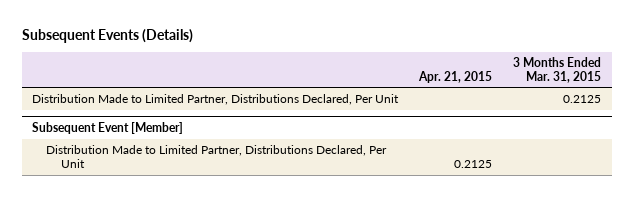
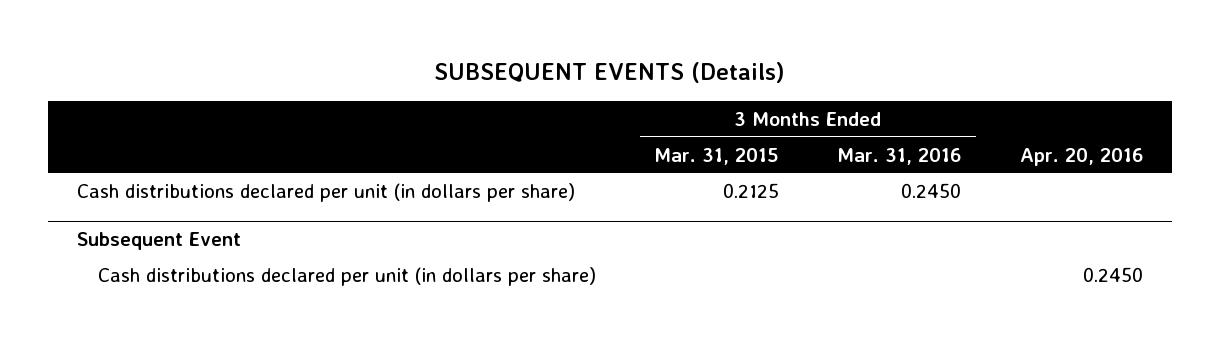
[21,28,193,43] Subsequent Events (Details) -> [433,61,785,83] SUBSEQUENT EVENTS (Details)
[418,70,493,83] Apr. 21, 2015 -> none
none -> [837,147,962,165] Mar. 31, 2016
none -> [1019,147,1143,166] Apr. 20, 2016
[32,94,400,106] Distribution Made to Limited Partner, Distributions Declared, Per Unit -> [76,183,575,203] Cash distributions declared per unit (in dollars per share)
[32,122,184,135] Subsequent Event [Member] -> [76,232,241,251] Subsequent Event
[46,145,388,169] Distribution Made to Limited Partner, Distributions Declared, Per Unit -> [97,267,596,287] Cash distributions declared per unit (in dollars per share)

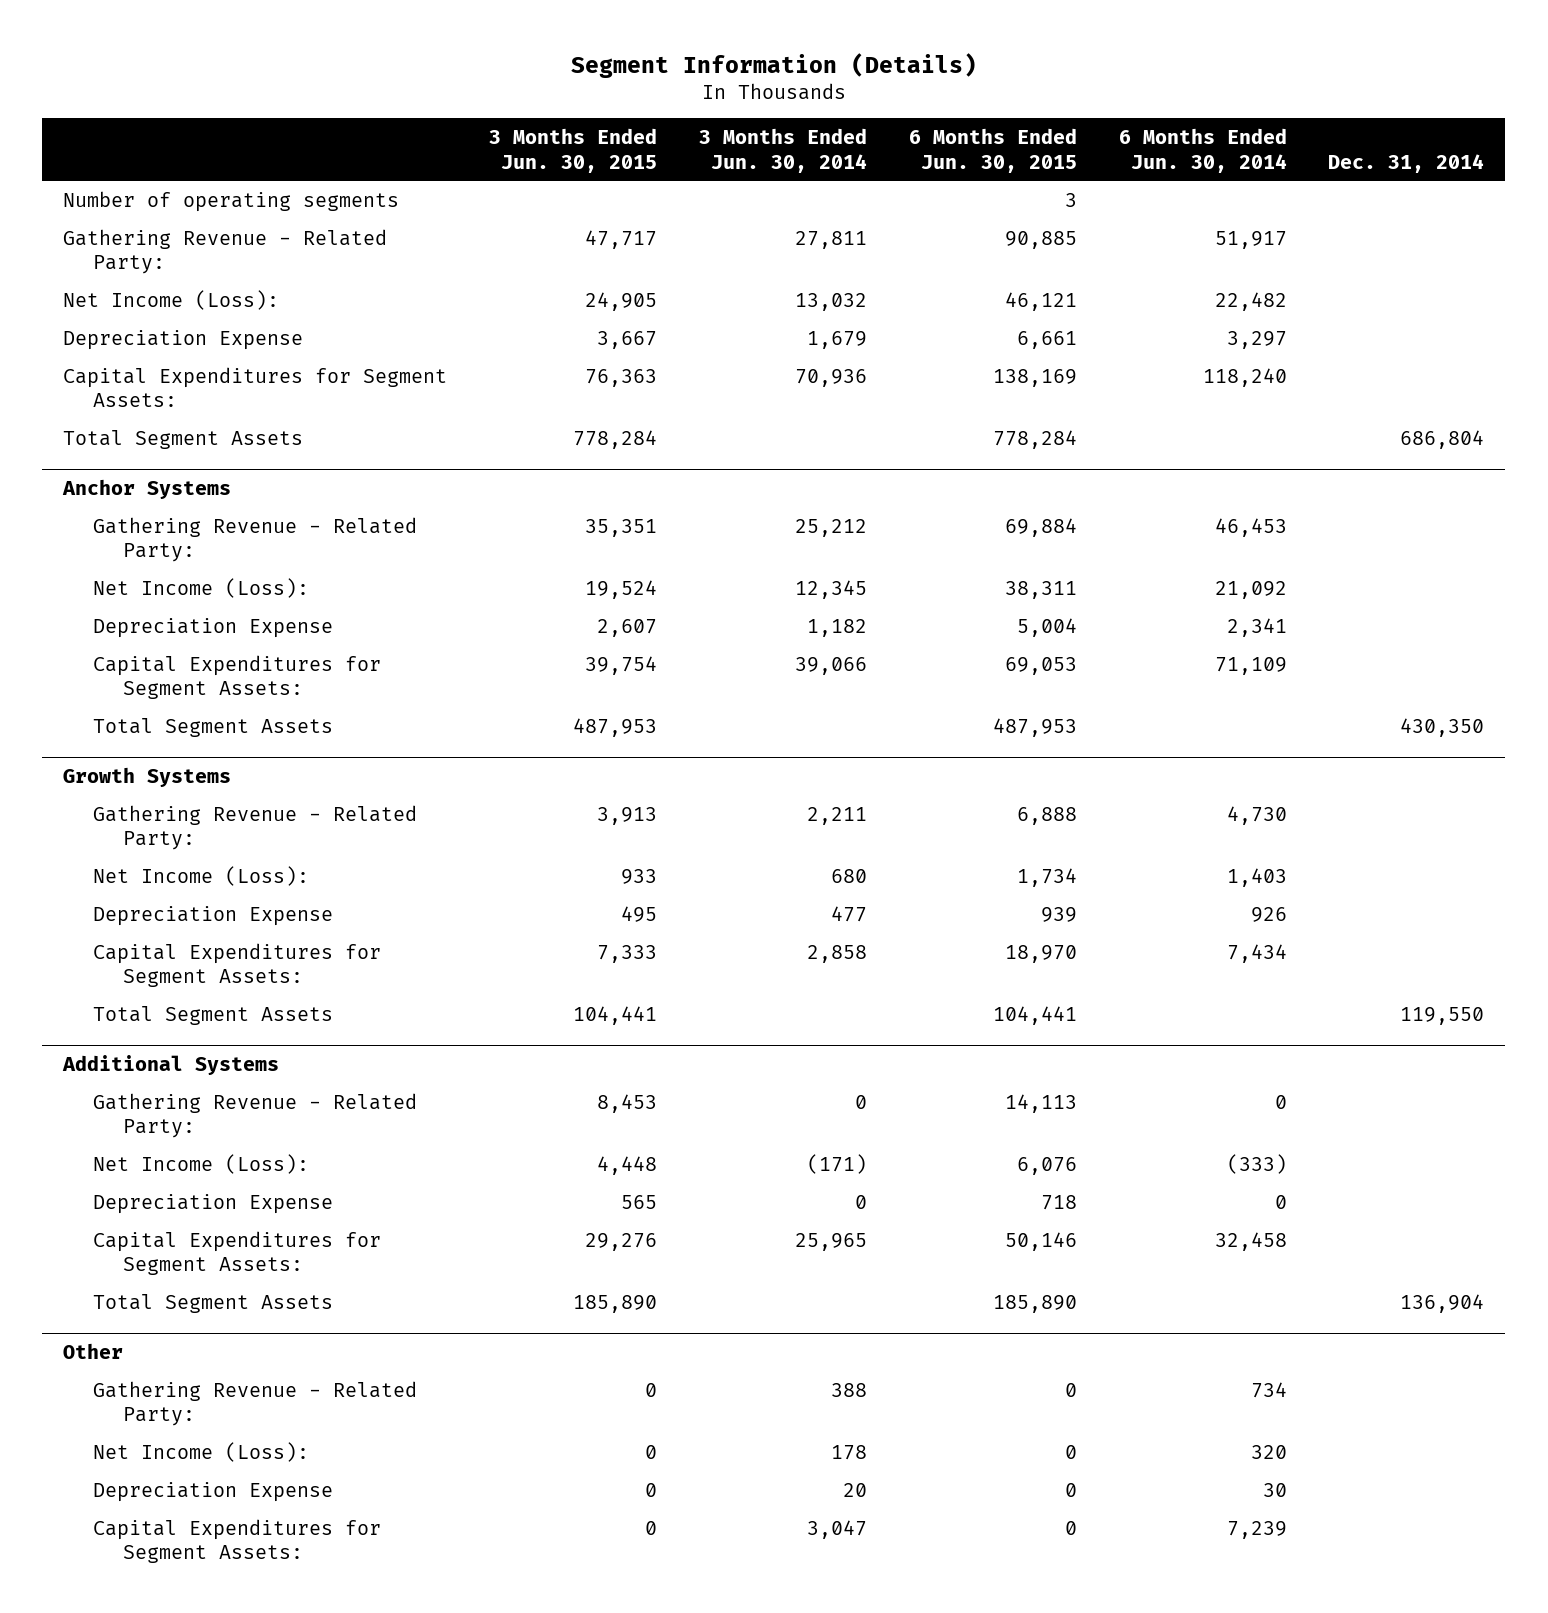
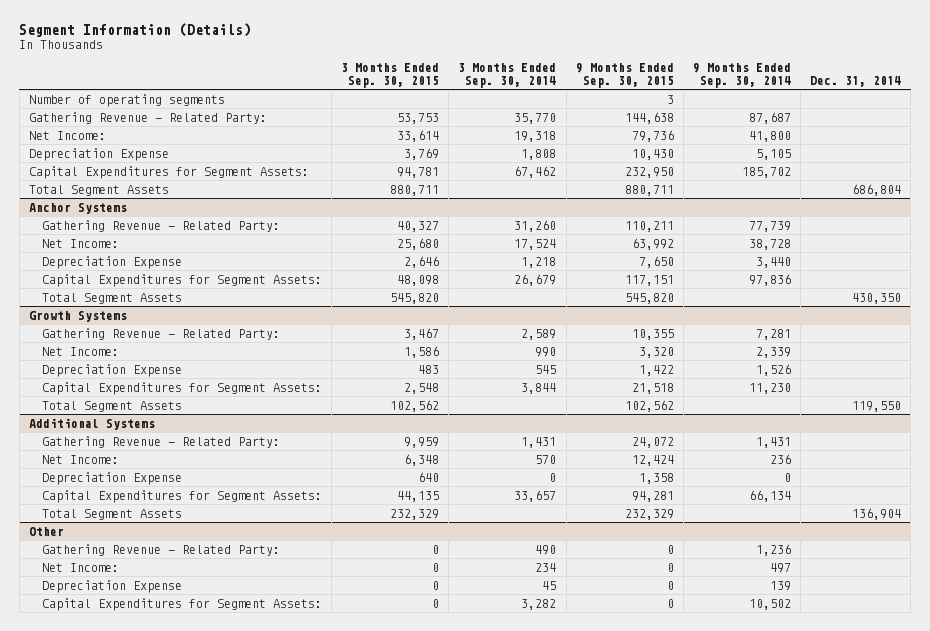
[489,128,658,173] 3 Months Ended Jun. 30, 2015 -> none
[698,128,867,173] 3 Months Ended Jun. 30, 2014 -> none
[908,128,1077,173] 6 Months Ended Jun. 30, 2015 -> none
[1118,128,1287,173] 6 Months Ended Jun. 30, 2014 -> none
none -> [341,63,440,88] 3 Months Ended Sep. 30, 2015
none -> [458,63,557,88] 3 Months Ended Sep. 30, 2014
none -> [575,63,674,88] 9 Months Ended Sep. 30, 2015
none -> [692,63,791,88] 9 Months Ended Sep. 30, 2014
[63,289,280,310] Net Income (Loss): -> [28,130,106,140] Net Income:
[93,577,310,598] Net Income (Loss): -> [41,238,119,248] Net Income:
[93,865,310,886] Net Income (Loss): -> [41,346,119,356] Net Income:
[93,1153,310,1174] Net Income (Loss): -> [41,454,119,464] Net Income:
[93,1441,310,1462] Net Income (Loss): -> [41,562,119,572] Net Income:

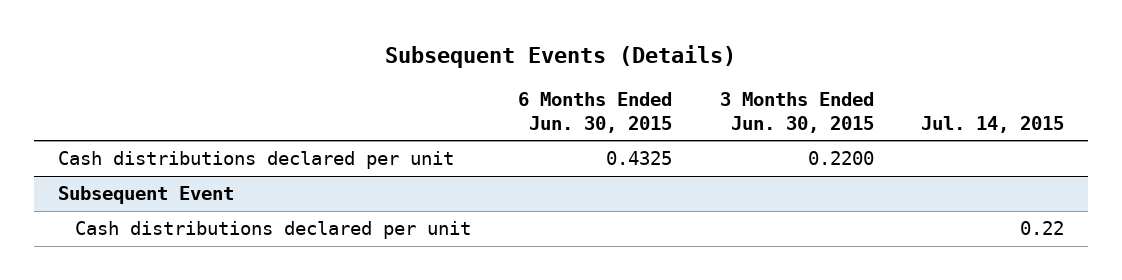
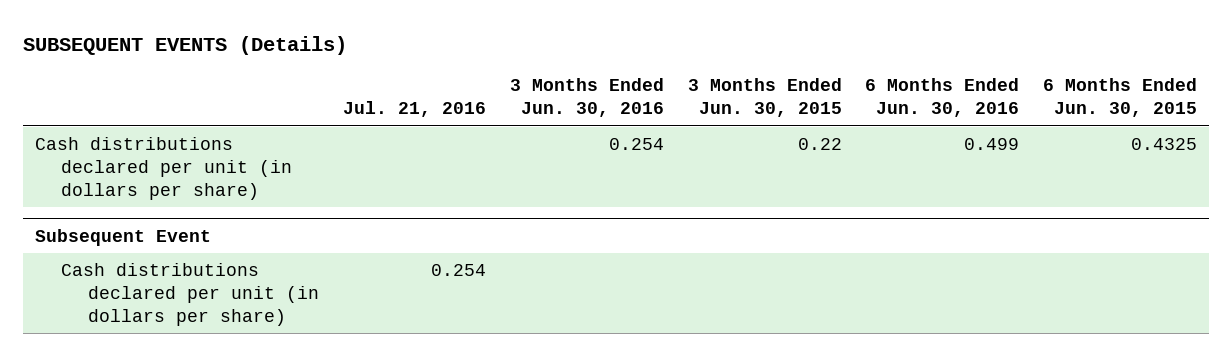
[384,44,736,68] Subsequent Events (Details) -> [22,35,347,55] SUBSEQUENT EVENTS (Details)
[921,115,1065,133] Jul. 14, 2015 -> none
none -> [342,101,486,118] Jul. 21, 2016
none -> [509,78,664,118] 3 Months Ended Jun. 30, 2016
none -> [865,78,1020,118] 6 Months Ended Jun. 30, 2016
[57,151,454,170] Cash distributions declared per unit -> [34,137,293,201] Cash distributions declared per unit (in dollars per share)
[807,151,874,166] 0.2200 -> [797,138,842,151] 0.22
[74,221,471,240] Cash distributions declared per unit -> [61,263,319,327] Cash distributions declared per unit (in dollars per share)

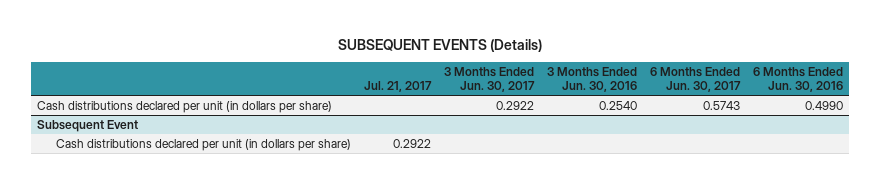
[342,101,486,118] Jul. 21, 2016 -> none
[687,78,842,118] 3 Months Ended Jun. 30, 2015 -> none
[1043,78,1198,118] 6 Months Ended Jun. 30, 2015 -> none
none -> [363,80,432,92] Jul. 21, 2017
none -> [443,66,535,92] 3 Months Ended Jun. 30, 2017
none -> [649,66,741,92] 6 Months Ended Jun. 30, 2017
[608,138,664,151] 0.254 -> [598,101,637,111] 0.2540
[964,138,1020,151] 0.499 -> [804,101,843,111] 0.4990

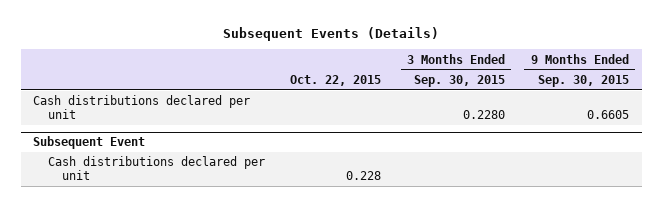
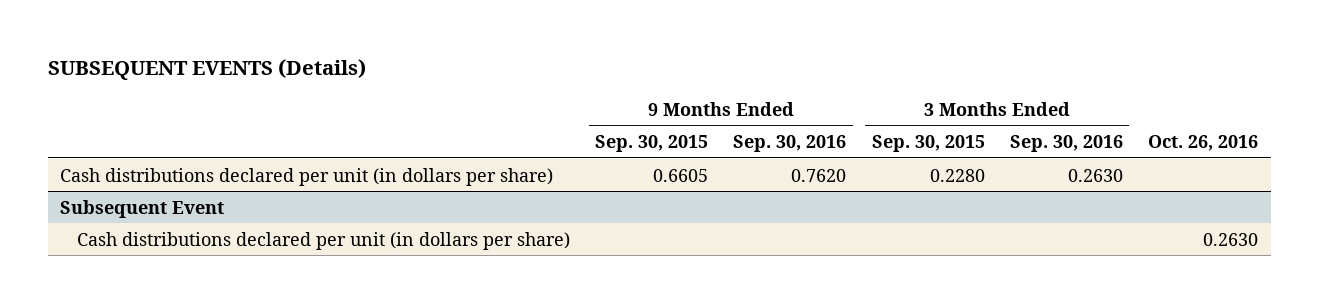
[223,27,440,42] Subsequent Events (Details) -> [47,59,366,81] SUBSEQUENT EVENTS (Details)
[290,74,382,86] Oct. 22, 2015 -> none
none -> [733,135,847,153] Sep. 30, 2016
none -> [1009,135,1123,153] Sep. 30, 2016
none -> [1148,135,1259,152] Oct. 26, 2016
[33,95,251,120] Cash distributions declared per unit -> [60,167,554,186] Cash distributions declared per unit (in dollars per share)
[47,156,265,181] Cash distributions declared per unit -> [77,231,571,250] Cash distributions declared per unit (in dollars per share)

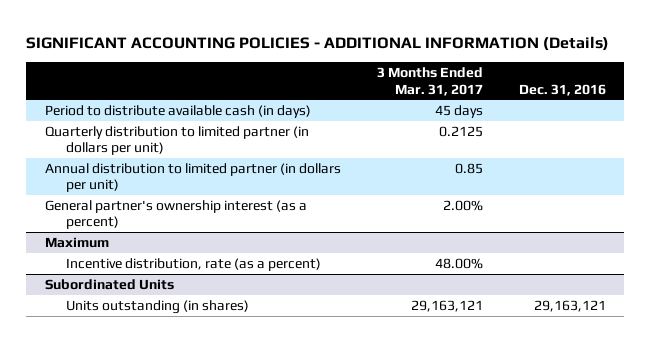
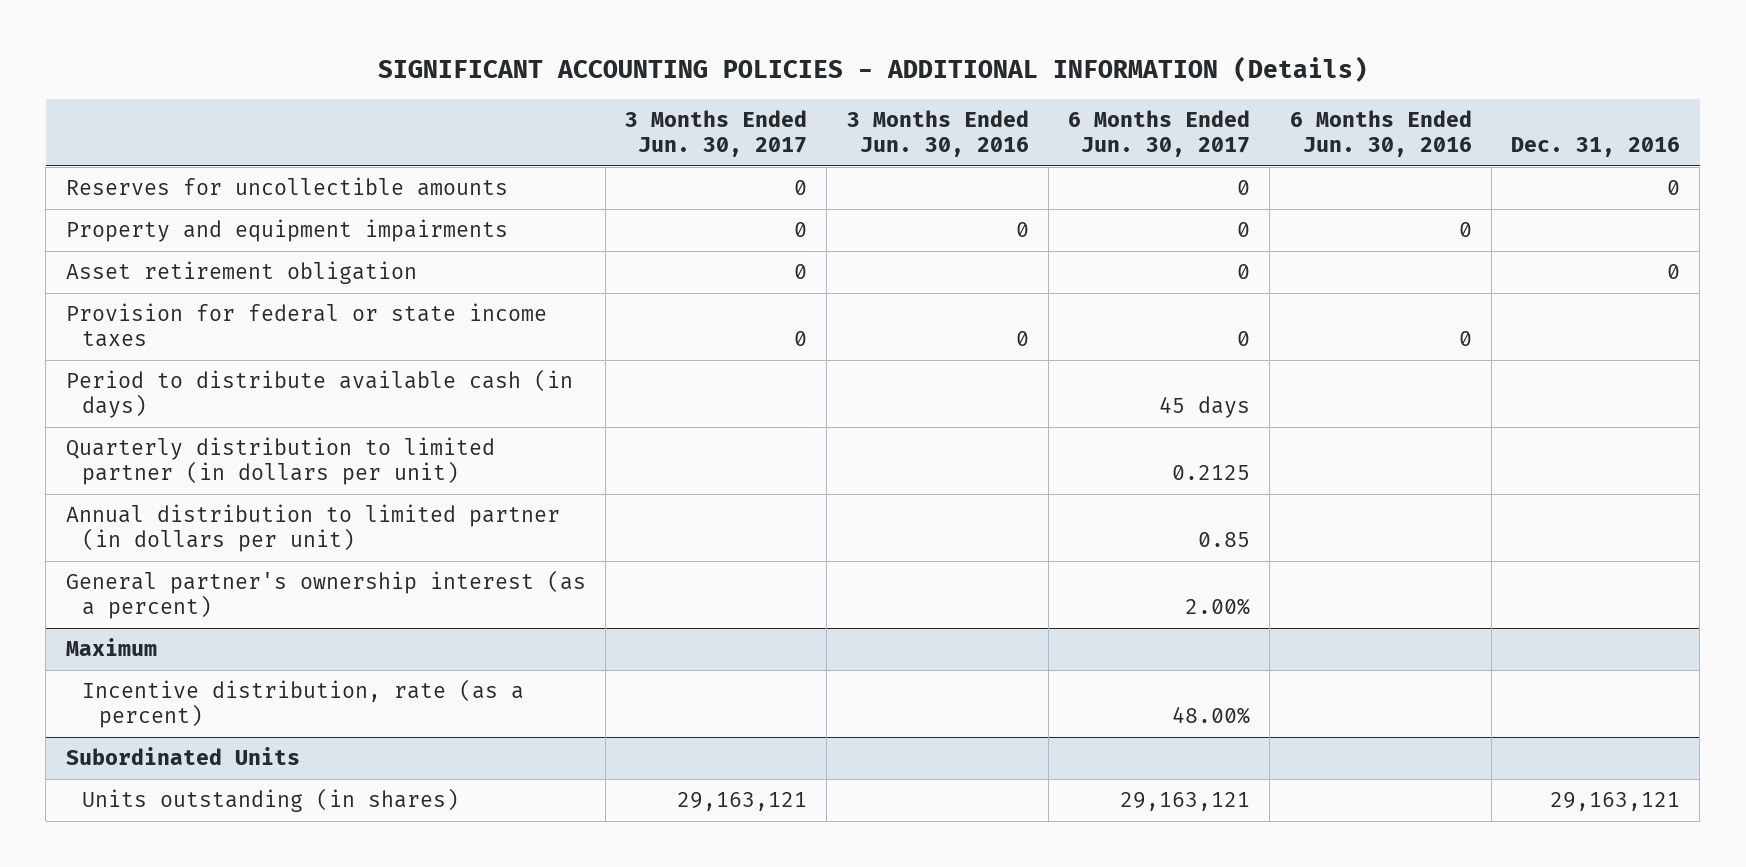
[376,67,483,96] 3 Months Ended Mar. 31, 2017 -> none
none -> [625,110,808,158] 3 Months Ended Jun. 30, 2017
none -> [846,110,1029,158] 3 Months Ended Jun. 30, 2016
none -> [1068,110,1251,158] 6 Months Ended Jun. 30, 2017
none -> [1289,110,1472,158] 6 Months Ended Jun. 30, 2016
none -> [65,177,508,197] Reserves for uncollectible amounts
none -> [65,219,508,243] Property and equipment impairments
none -> [65,261,417,285] Asset retirement obligation
none -> [65,303,547,348] Provision for federal or state income taxes

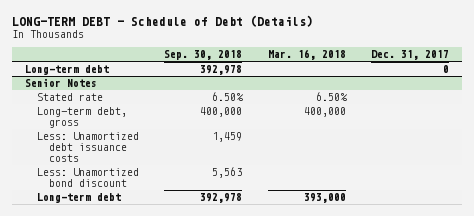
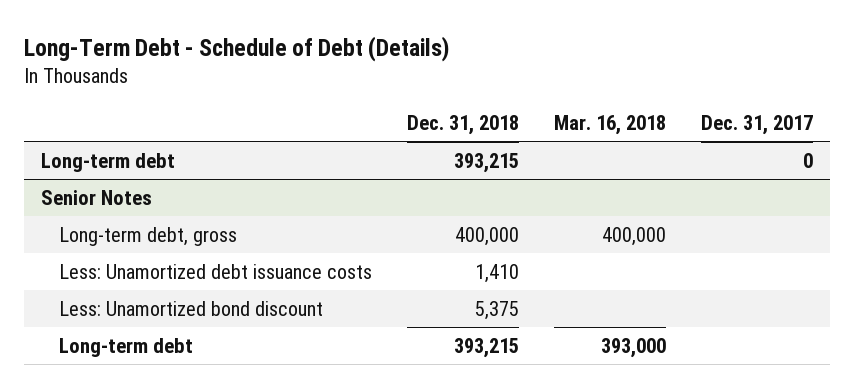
[12,15,314,28] LONG-TERM DEBT - Schedule of Debt (Details) -> [24,35,450,62] Long-Term Debt - Schedule of Debt (Details)
[164,50,243,61] Sep. 30, 2018 -> none
none -> [407,114,520,135] Dec. 31, 2018
[36,93,103,102] Stated rate -> none

